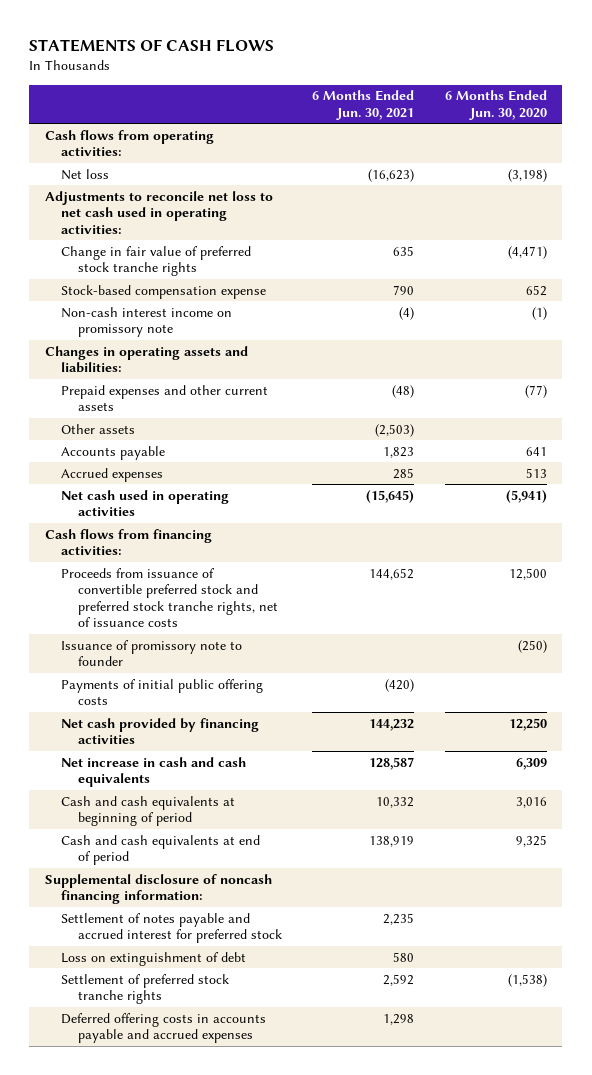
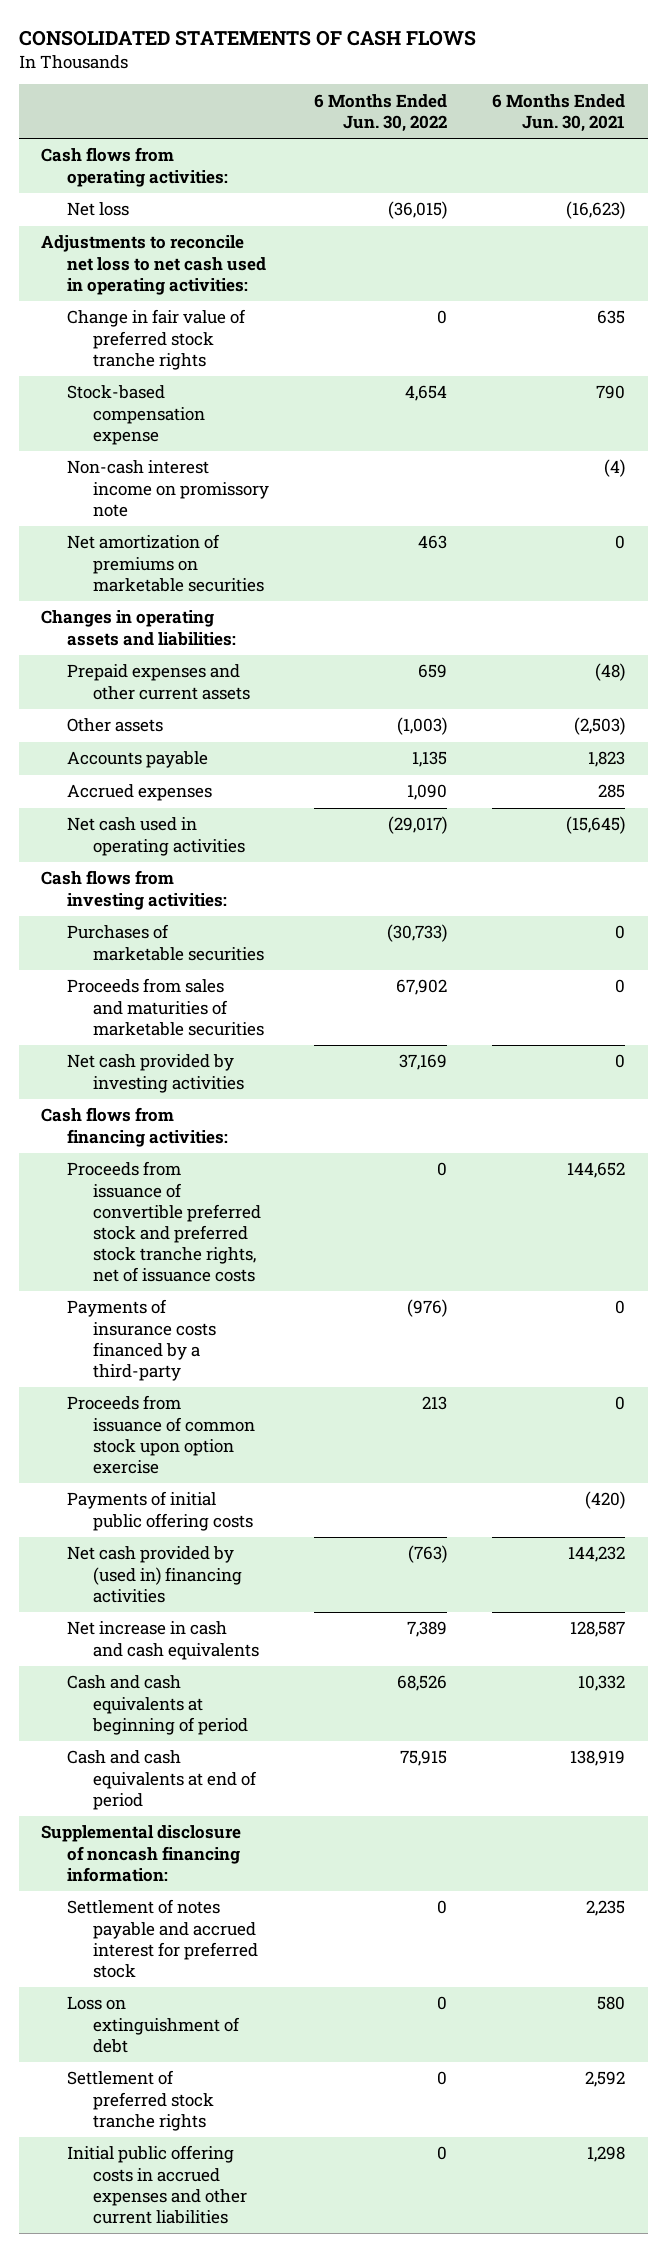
[29,39,275,53] STATEMENTS OF CASH FLOWS -> [18,29,476,46] CONSOLIDATED STATEMENTS OF CASH FLOWS
[444,90,547,120] 6 Months Ended Jun. 30, 2020 -> none
none -> [314,93,448,132] 6 Months Ended Jun. 30, 2022
none -> [67,534,265,592] Net amortization of premiums on marketable securities
none -> [41,870,228,910] Cash flows from investing activities:
none -> [67,924,265,961] Purchases of marketable securities
none -> [67,978,265,1036] Proceeds from sales and maturities of marketable securities
none -> [67,1054,245,1093] Net cash provided by investing activities
[61,639,243,667] Issuance of promissory note to founder -> none
none -> [67,1299,217,1381] Payments of insurance costs financed by a third-party
none -> [67,1395,256,1474] Proceeds from issuance of common stock upon option exercise
[61,717,260,745] Net cash provided by financing activities -> [67,1546,243,1603] Net cash provided by (used in) financing activities
[61,1012,267,1044] Deferred offering costs in accounts payable and accrued expenses -> [67,2145,248,2224] Initial public offering costs in accrued expenses and other current liabilities

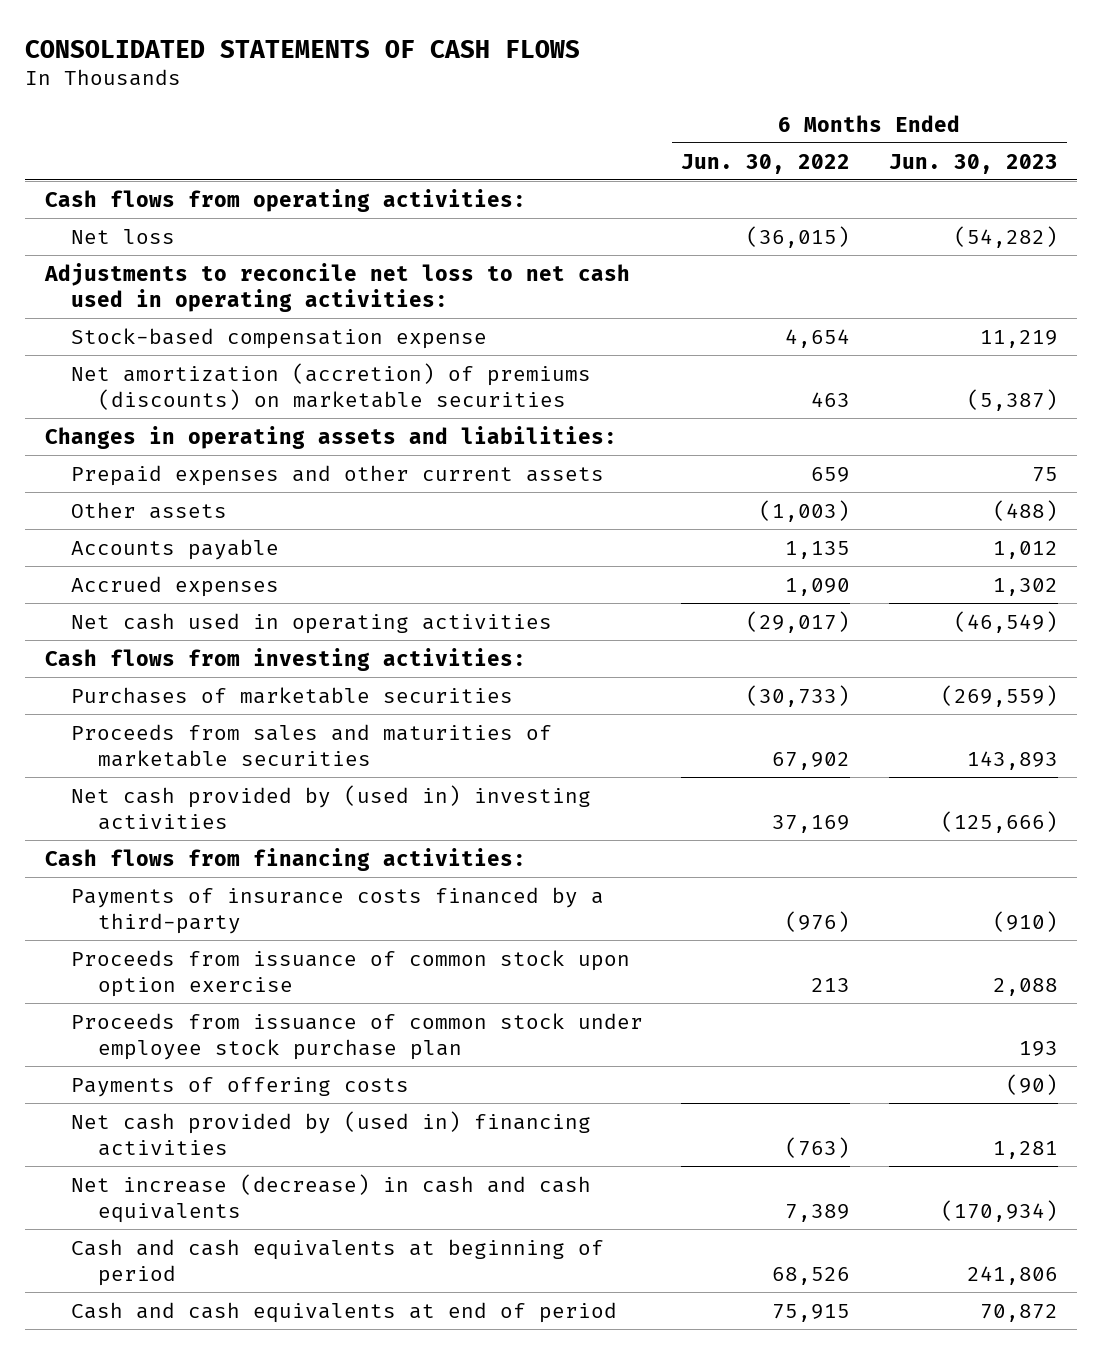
[492,93,626,132] 6 Months Ended Jun. 30, 2021 -> none
none -> [888,153,1058,174] Jun. 30, 2023
[67,309,247,370] Change in fair value of preferred stock tranche rights -> none
[67,460,270,517] Non-cash interest income on promissory note -> none
[67,534,265,592] Net amortization of premiums on marketable securities -> [71,362,592,410] Net amortization (accretion) of premiums (discounts) on marketable securities
[67,1054,245,1093] Net cash provided by investing activities -> [71,784,592,830] Net cash provided by (used in) investing activities
[67,1161,262,1283] Proceeds from issuance of convertible preferred stock and preferred stock tranche rights, net of issuance costs -> none
none -> [71,1012,644,1060] Proceeds from issuance of common stock under employee stock purchase plan
[67,1491,254,1531] Payments of initial public offering costs -> [71,1076,410,1097] Payments of offering costs
[67,1621,260,1660] Net increase in cash and cash equivalents -> [71,1173,592,1223] Net increase (decrease) in cash and cash equivalents
[41,1825,242,1882] Supplemental disclosure of noncash financing information: -> none
[67,1899,259,1978] Settlement of notes payable and accrued interest for preferred stock -> none
[67,1996,241,2053] Loss on extinguishment of debt -> none
[67,2070,215,2131] Settlement of preferred stock tranche rights -> none
[67,2145,248,2224] Initial public offering costs in accrued expenses and other current liabilities -> none

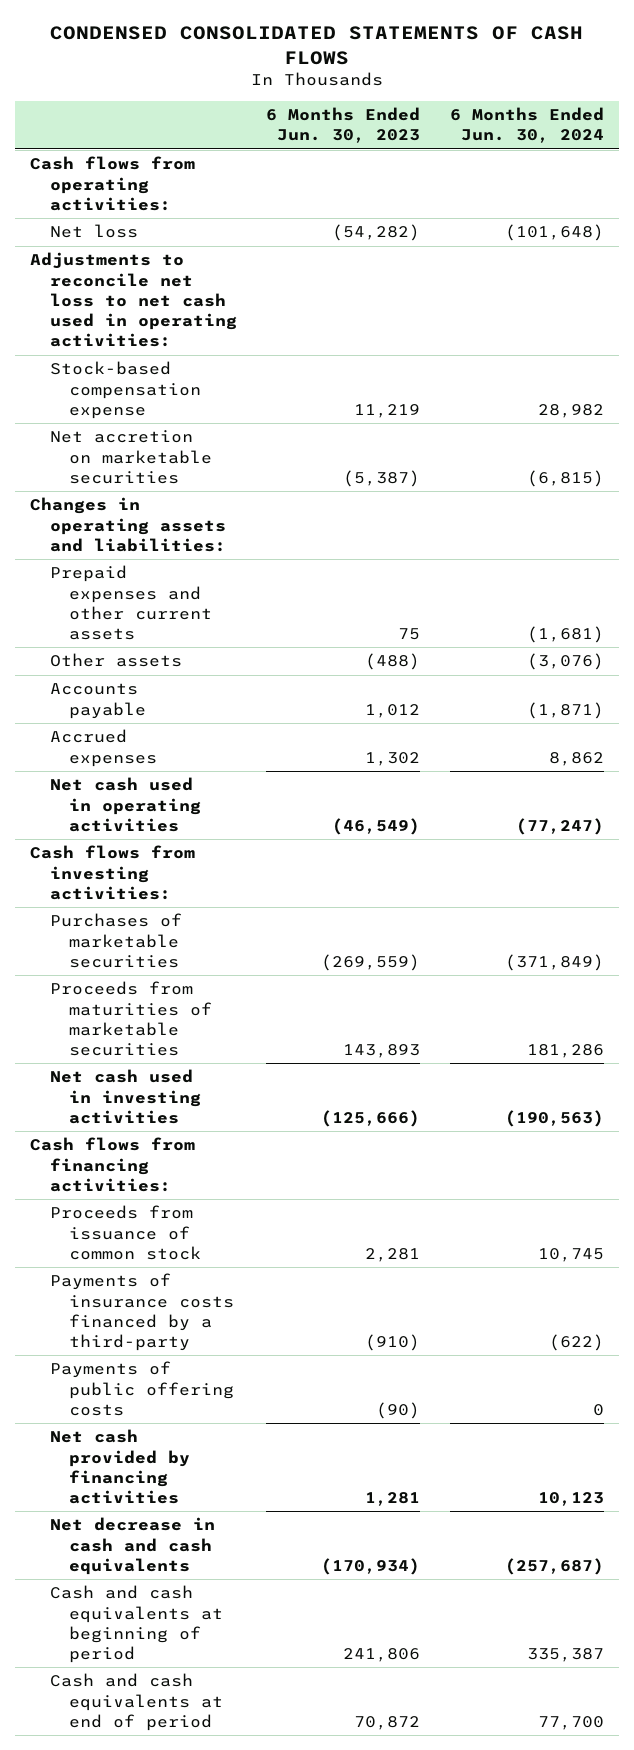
[25,39,581,58] CONSOLIDATED STATEMENTS OF CASH FLOWS -> [50,26,584,65] CONDENSED CONSOLIDATED STATEMENTS OF CASH FLOWS
[681,153,851,174] Jun. 30, 2022 -> none
none -> [450,107,605,144] 6 Months Ended Jun. 30, 2024
[71,362,592,410] Net amortization (accretion) of premiums (discounts) on marketable securities -> [49,430,213,484] Net accretion on marketable securities
[71,723,553,767] Proceeds from sales and maturities of marketable securities -> [49,981,213,1057] Proceeds from maturities of marketable securities
[71,784,592,830] Net cash provided by (used in) investing activities -> [49,1069,202,1124] Net cash used in investing activities
none -> [49,1205,202,1260] Proceeds from issuance of common stock
[71,949,631,997] Proceeds from issuance of common stock upon option exercise -> none
[71,1012,644,1060] Proceeds from issuance of common stock under employee stock purchase plan -> none
[71,1076,410,1097] Payments of offering costs -> [49,1361,235,1416] Payments of public offering costs
[71,1110,592,1156] Net cash provided by (used in) financing activities -> [49,1429,191,1505] Net cash provided by financing activities
[71,1173,592,1223] Net increase (decrease) in cash and cash equivalents -> [49,1517,215,1575] Net decrease in cash and cash equivalents

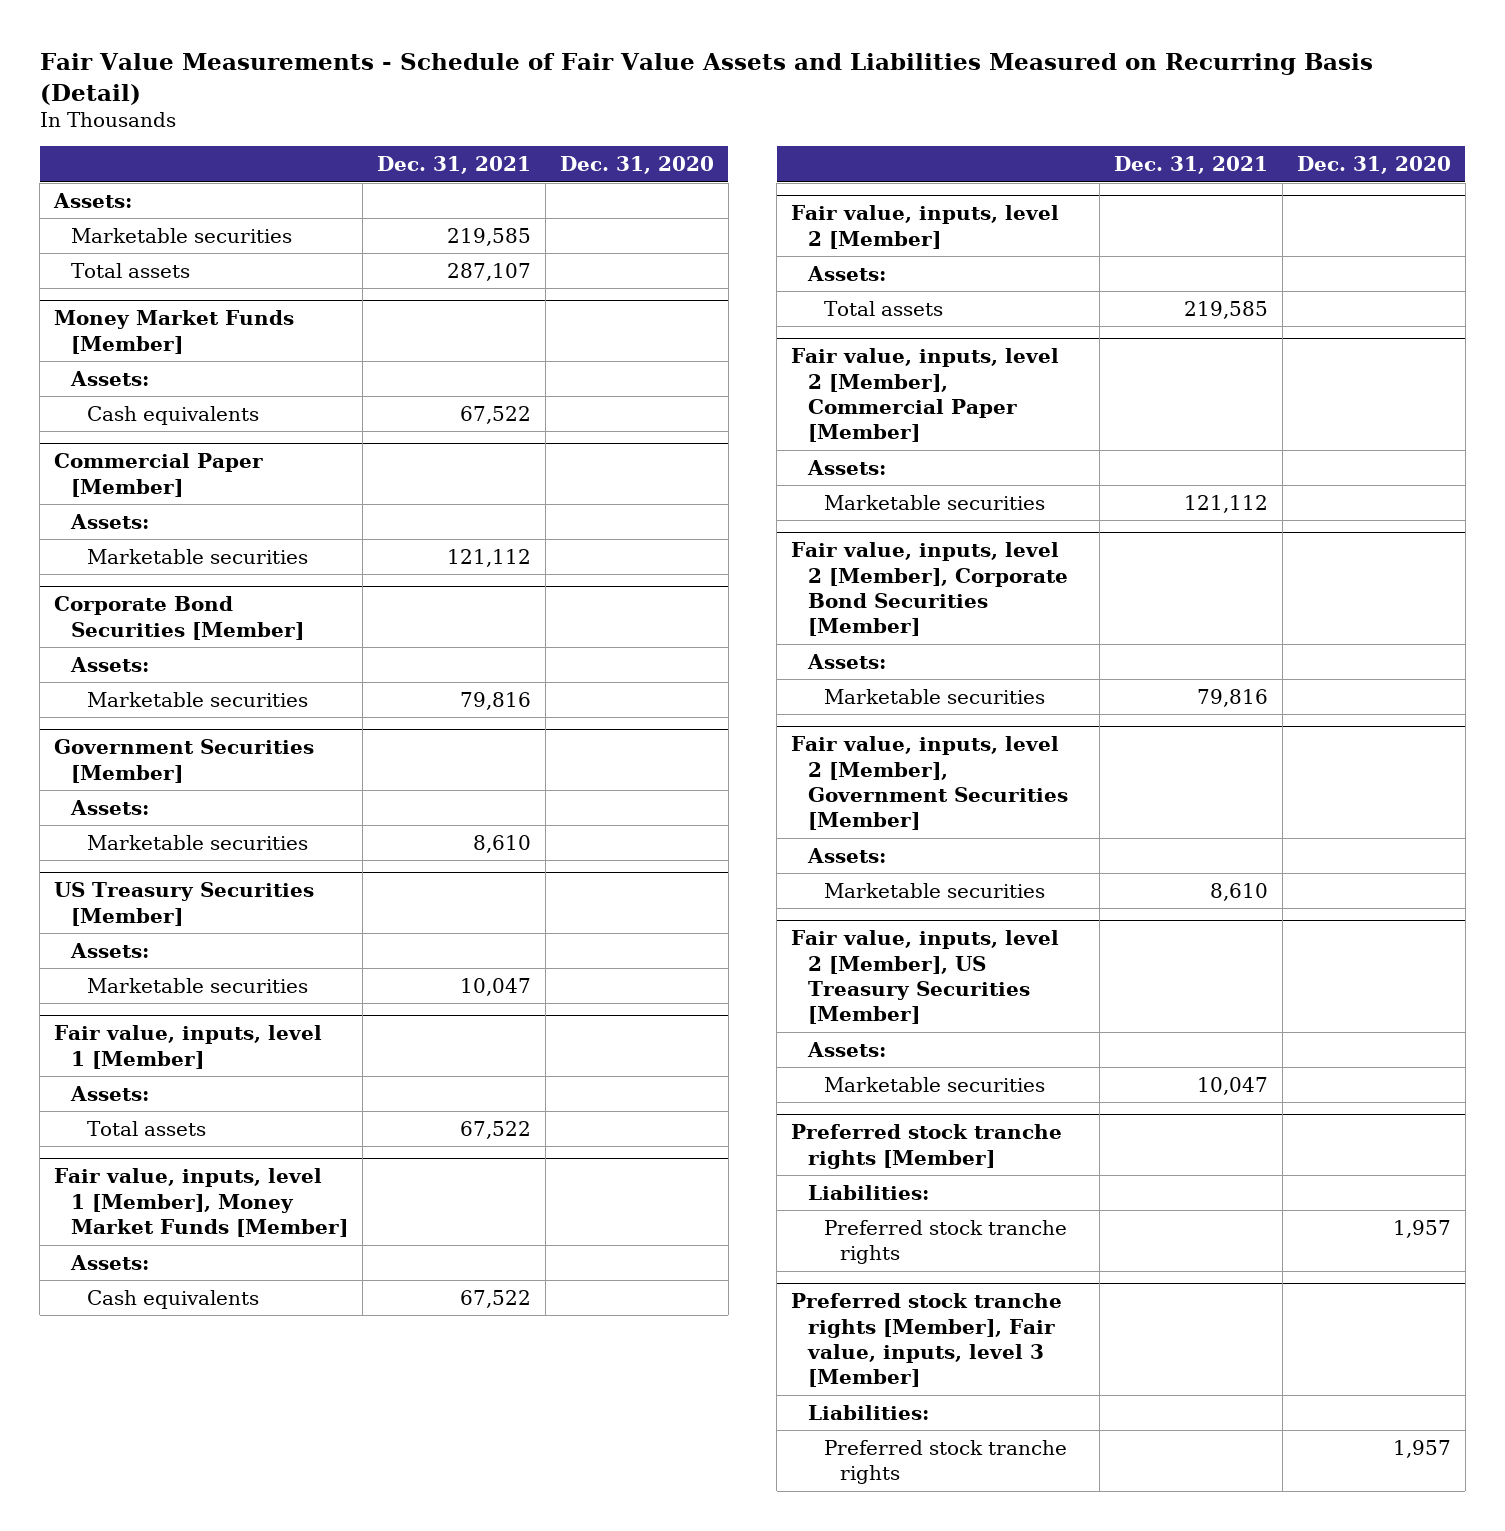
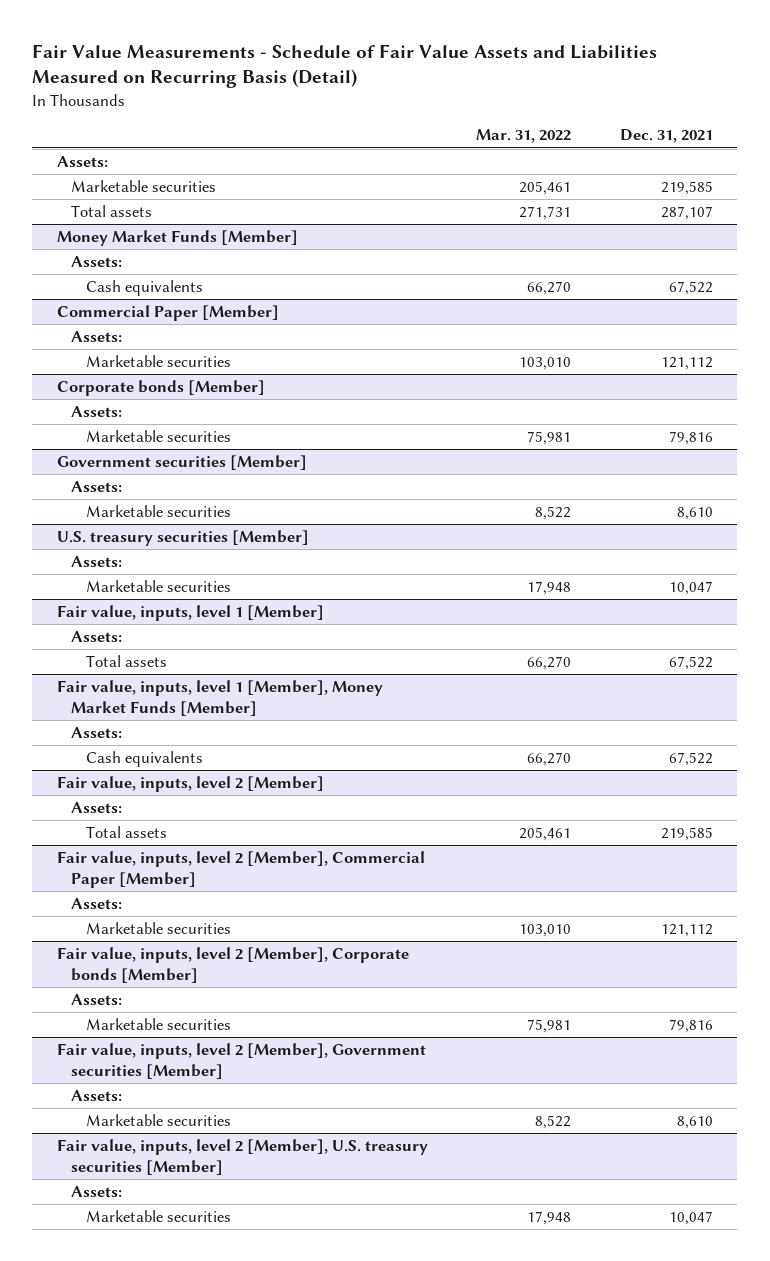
[559,156,714,175] Dec. 31, 2020 -> none
none -> [476,129,572,144] Mar. 31, 2022
[54,596,304,640] Corporate Bond Securities [Member] -> [56,380,265,397] Corporate bonds [Member]
[54,739,315,783] Government Securities [Member] -> [56,455,307,471] Government securities [Member]
[54,882,315,926] US Treasury Securities [Member] -> [56,530,309,547] U.S. treasury securities [Member]
[791,542,1068,637] Fair value, inputs, level 2 [Member], Corporate Bond Securities [Member] -> [56,947,409,983] Fair value, inputs, level 2 [Member], Corporate bonds [Member]
[791,736,1068,831] Fair value, inputs, level 2 [Member], Government Securities [Member] -> [56,1043,426,1079] Fair value, inputs, level 2 [Member], Government securities [Member]
[791,930,1060,1025] Fair value, inputs, level 2 [Member], US Treasury Securities [Member] -> [56,1139,428,1175] Fair value, inputs, level 2 [Member], U.S. treasury securities [Member]
[791,1124,1063,1169] Preferred stock tranche rights [Member] -> none
[807,1184,929,1200] Liabilities: -> none
[824,1219,1068,1265] Preferred stock tranche rights -> none
[791,1293,1063,1388] Preferred stock tranche rights [Member], Fair value, inputs, level 3 [Member] -> none
[807,1404,929,1420] Liabilities: -> none
[824,1439,1068,1485] Preferred stock tranche rights -> none

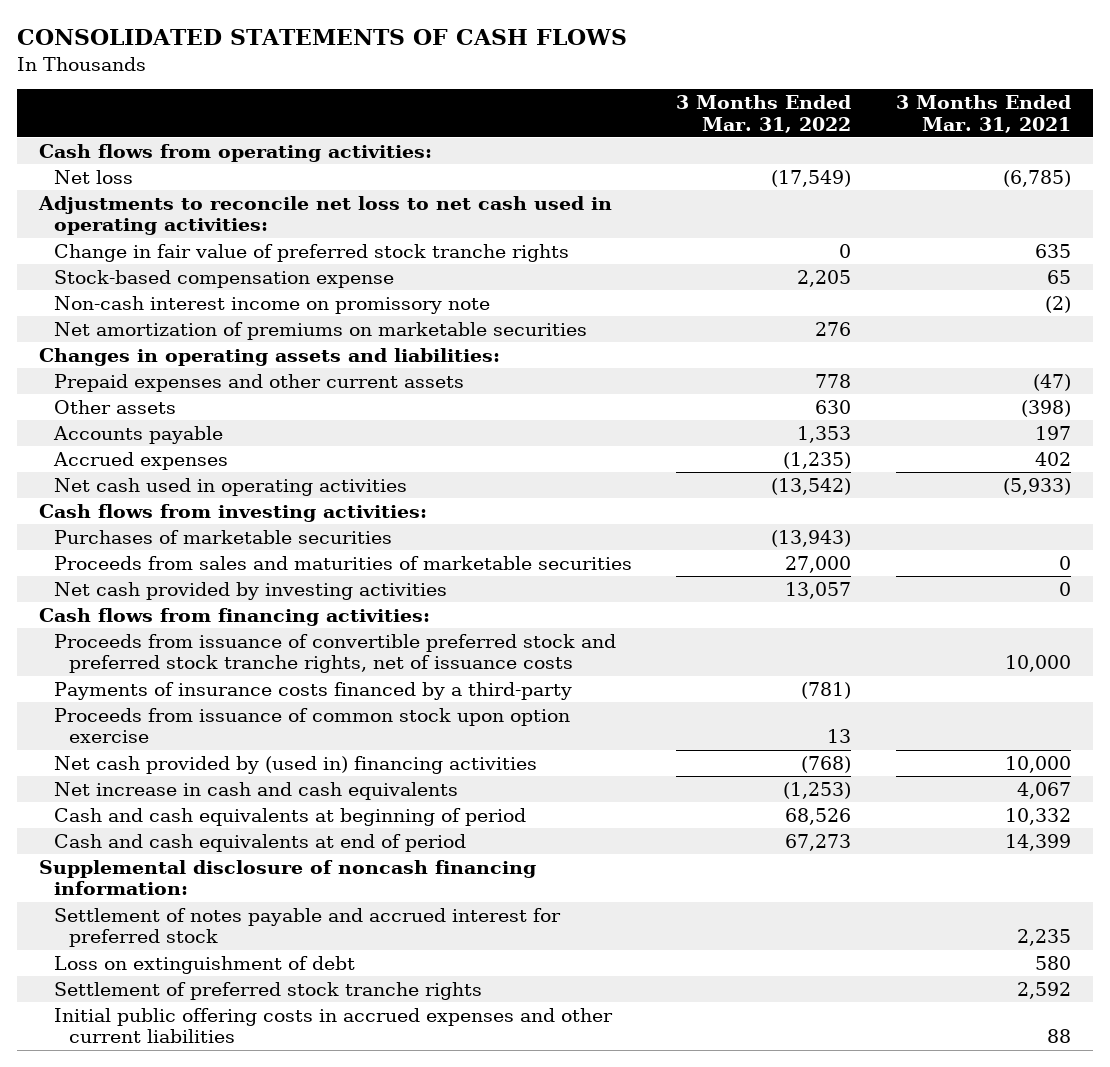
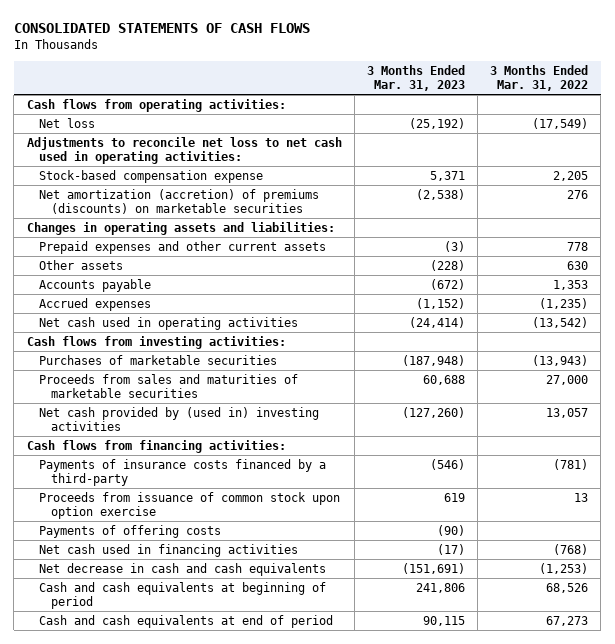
[895,95,1071,133] 3 Months Ended Mar. 31, 2021 -> none
none -> [366,64,465,92] 3 Months Ended Mar. 31, 2023
[53,244,569,263] Change in fair value of preferred stock tranche rights -> none
[53,296,490,315] Non-cash interest income on promissory note -> none
[53,322,587,341] Net amortization of premiums on marketable securities -> [38,188,319,215] Net amortization (accretion) of premiums (discounts) on marketable securities
[53,582,447,601] Net cash provided by investing activities -> [38,406,319,432] Net cash provided by (used in) investing activities
[53,634,616,674] Proceeds from issuance of convertible preferred stock and preferred stock tranche rights, net of issuance costs -> none
none -> [38,524,221,538] Payments of offering costs
[53,756,537,775] Net cash provided by (used in) financing activities -> [38,543,298,557] Net cash used in financing activities
[53,782,458,801] Net increase in cash and cash equivalents -> [38,562,326,576] Net decrease in cash and cash equivalents
[38,860,536,896] Supplemental disclosure of noncash financing information: -> none
[53,908,561,948] Settlement of notes payable and accrued interest for preferred stock -> none
[53,956,355,975] Loss on extinguishment of debt -> none
[53,982,482,1001] Settlement of preferred stock tranche rights -> none
[53,1008,613,1044] Initial public offering costs in accrued expenses and other current liabilities -> none

